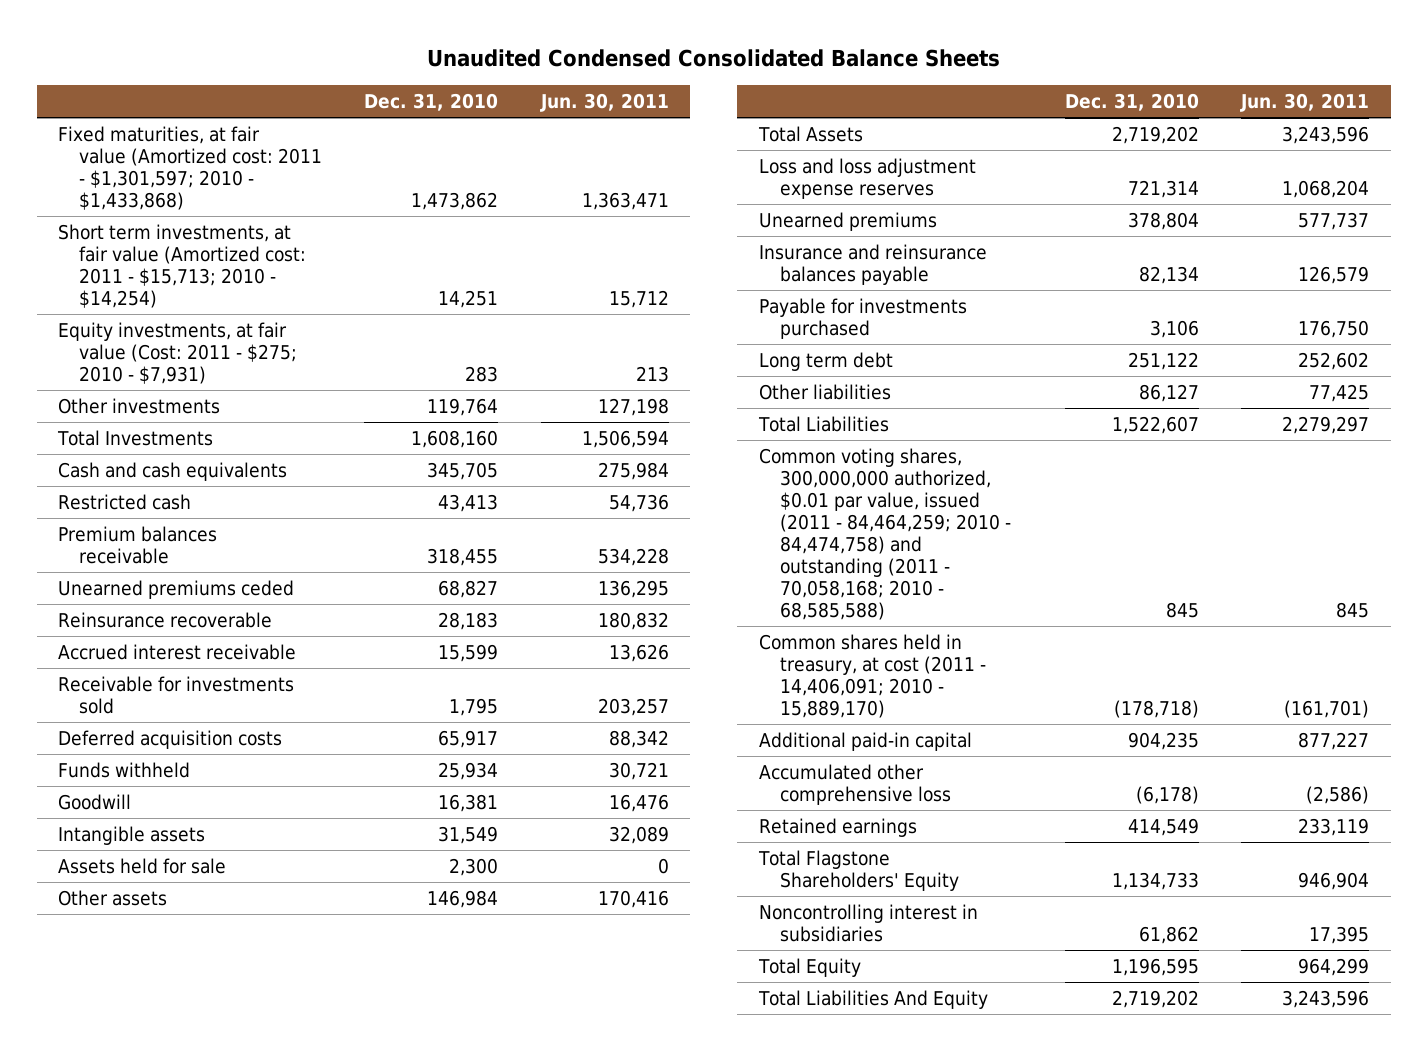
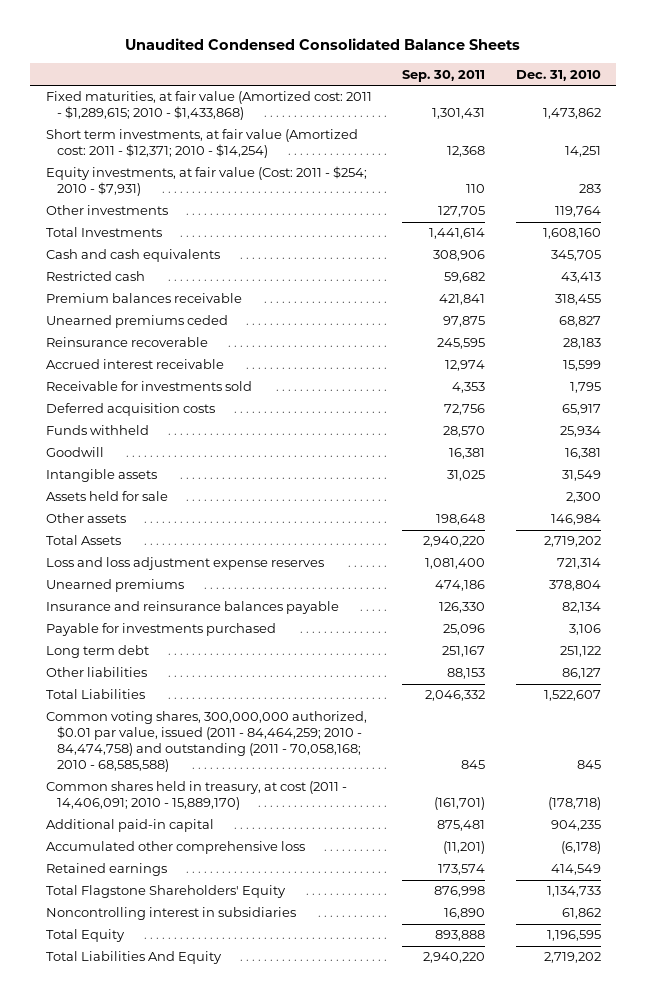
[539,93,669,113] Jun. 30, 2011 -> none
none -> [402,69,486,82] Sep. 30, 2011
[57,125,322,211] Fixed maturities, at fair value (Amortized cost: 2011 - $1,301,597; 2010 - $1,433,868) -> [45,91,372,121] Fixed maturities, at fair value (Amortized cost: 2011 - $1,289,615; 2010 - $1,433,868)
[57,223,306,309] Short term investments, at fair value (Amortized cost: 2011 - $15,713; 2010 - $14,254) -> [45,129,358,159] Short term investments, at fair value (Amortized cost: 2011 - $12,371; 2010 - $14,254)
[57,321,297,385] Equity investments, at fair value (Cost: 2011 - $275; 2010 - $7,931) -> [45,166,367,197] Equity investments, at fair value (Cost: 2011 - $254; 2010 - $7,931)

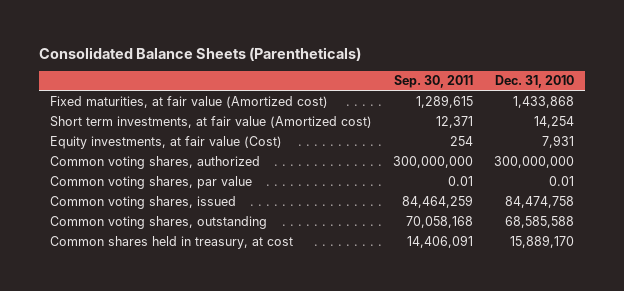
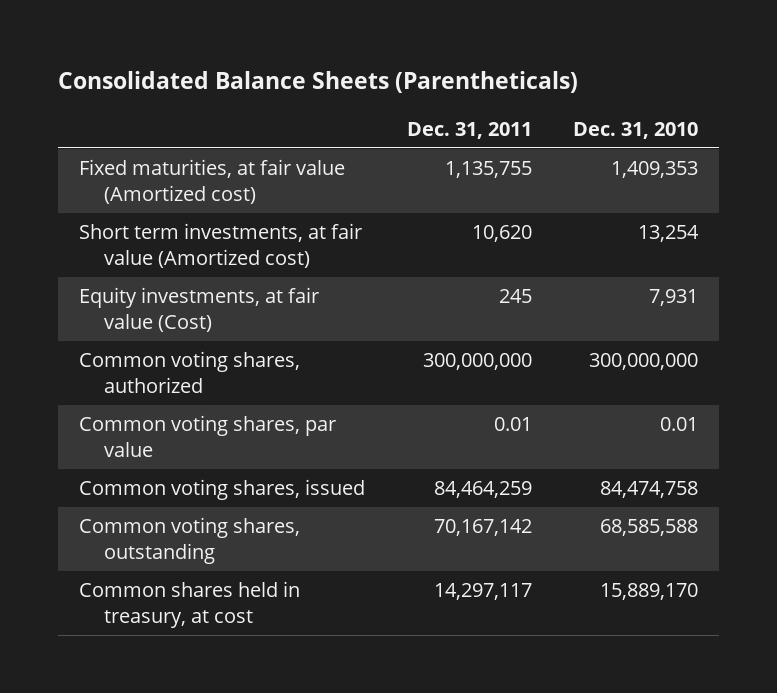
[394,75,474,89] Sep. 30, 2011 -> none
none -> [406,121,532,139] Dec. 31, 2011
[513,96,575,109] 1,433,868 -> [611,161,699,179] 1,409,353
[534,116,575,129] 14,254 -> [638,225,700,243] 13,254

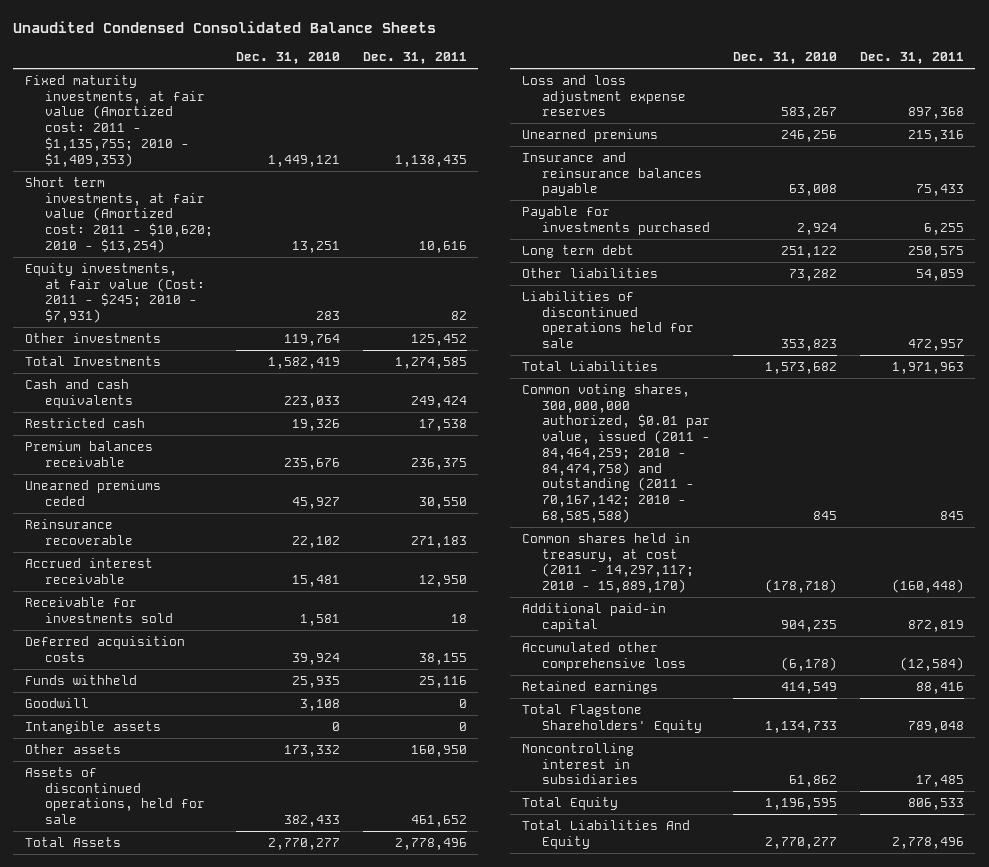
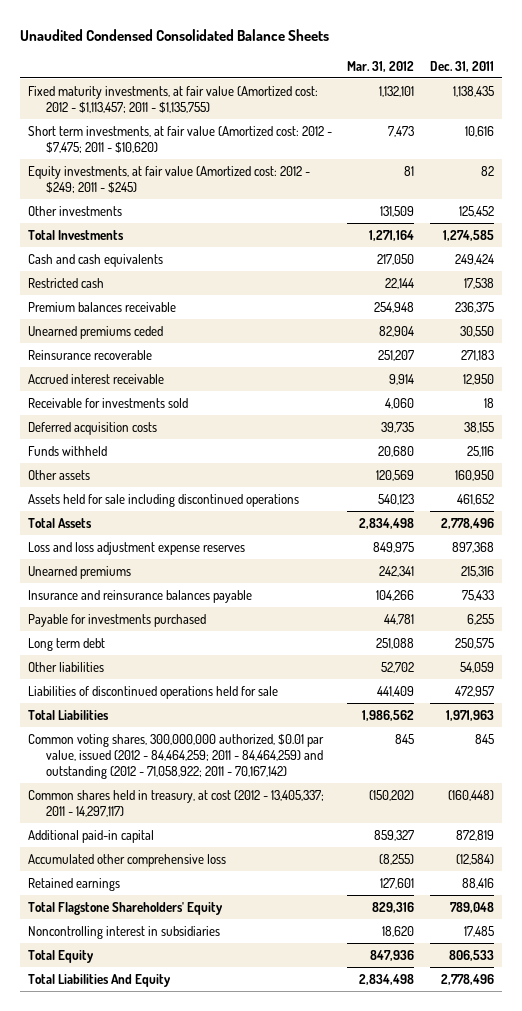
[235,52,340,65] Dec. 31, 2010 -> none
none -> [347,60,415,72] Mar. 31, 2012
[24,74,205,167] Fixed maturity investments, at fair value (Amortized cost: 2011 - $1,135,755; 2010 - $1,409,353) -> [27,85,318,113] Fixed maturity investments, at fair value (Amortized cost: 2012 - $1,113,457; 2011 - $1,135,755)
[24,176,213,253] Short term investments, at fair value (Amortized cost: 2011 - $10,620; 2010 - $13,254) -> [27,125,332,153] Short term investments, at fair value (Amortized cost: 2012 - $7,475; 2011 - $10,620)
[24,262,205,324] Equity investments, at fair value (Cost: 2011 - $245; 2010 - $7,931) -> [27,165,310,193] Equity investments, at fair value (Amortized cost: 2012 - $249; 2011 - $245)
[24,697,89,708] Goodwill -> none
[24,720,161,734] Intangible assets -> none
[24,766,205,825] Assets of discontinued operations, held for sale -> [27,493,299,507] Assets held for sale including discontinued operations
[521,383,710,523] Common voting shares, 300,000,000 authorized, $0.01 par value, issued (2011 - 84,464,259; 2010 - 84,474,758) and outstanding (2011 - 70,167,142; 2010 - 68,585,588) -> [27,733,324,779] Common voting shares, 300,000,000 authorized, $0.01 par value, issued (2012 - 84,464,259; 2011 - 84,464,259) and outstanding (2012 - 71,058,922; 2011 - 70,167,142)
[521,532,694,594] Common shares held in treasury, at cost (2011 - 14,297,117; 2010 - 15,889,170) -> [27,789,324,817] Common shares held in treasury, at cost (2012 - 13,405,337; 2011 - 14,297,117)

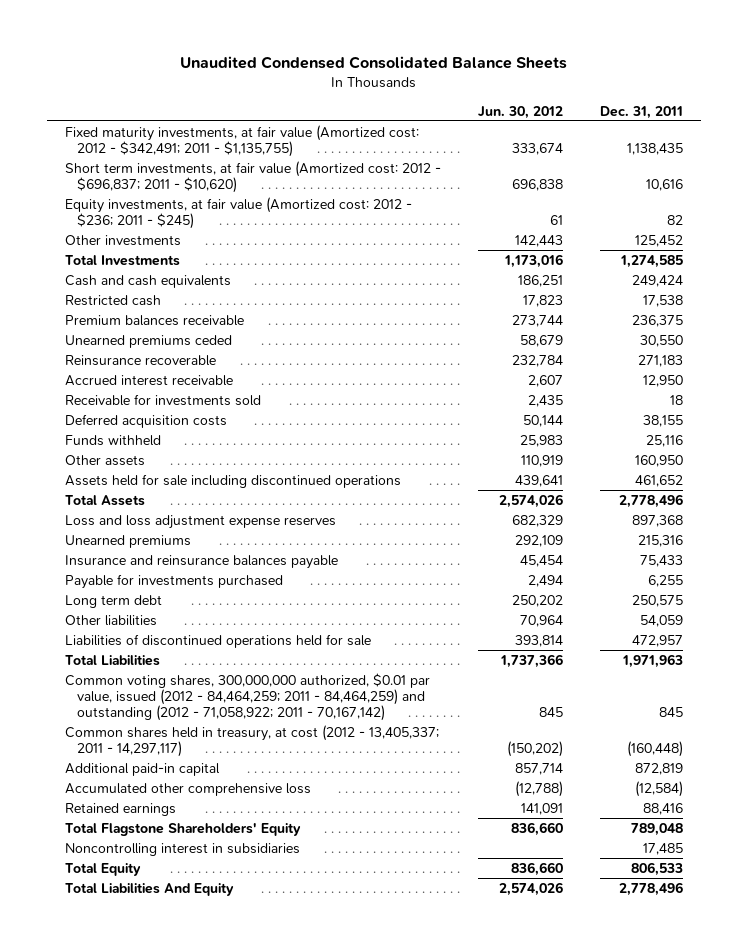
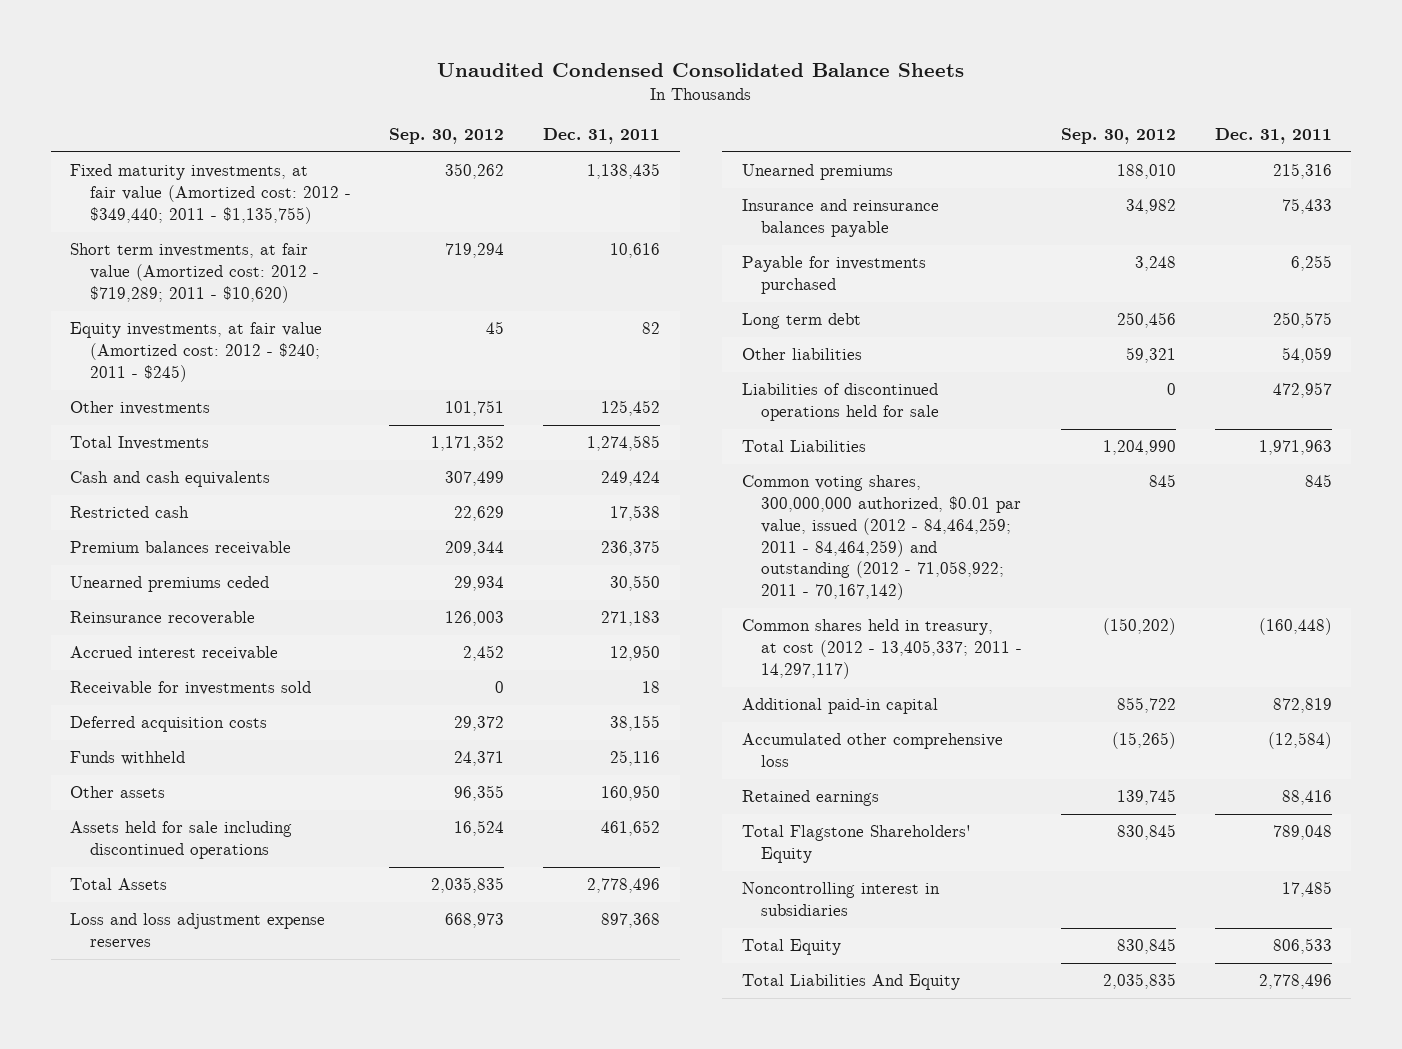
[478,105,564,119] Jun. 30, 2012 -> none
none -> [389,128,505,145] Sep. 30, 2012
[65,124,420,157] Fixed maturity investments, at fair value (Amortized cost: 2012 - $342,491; 2011 - $1,135,755) -> [70,164,351,224] Fixed maturity investments, at fair value (Amortized cost: 2012 - $349,440; 2011 - $1,135,755)
[65,160,442,193] Short term investments, at fair value (Amortized cost: 2012 - $696,837; 2011 - $10,620) -> [70,243,319,303] Short term investments, at fair value (Amortized cost: 2012 - $719,289; 2011 - $10,620)
[65,196,413,229] Equity investments, at fair value (Amortized cost: 2012 - $236; 2011 - $245) -> [70,322,323,382] Equity investments, at fair value (Amortized cost: 2012 - $240; 2011 - $245)

